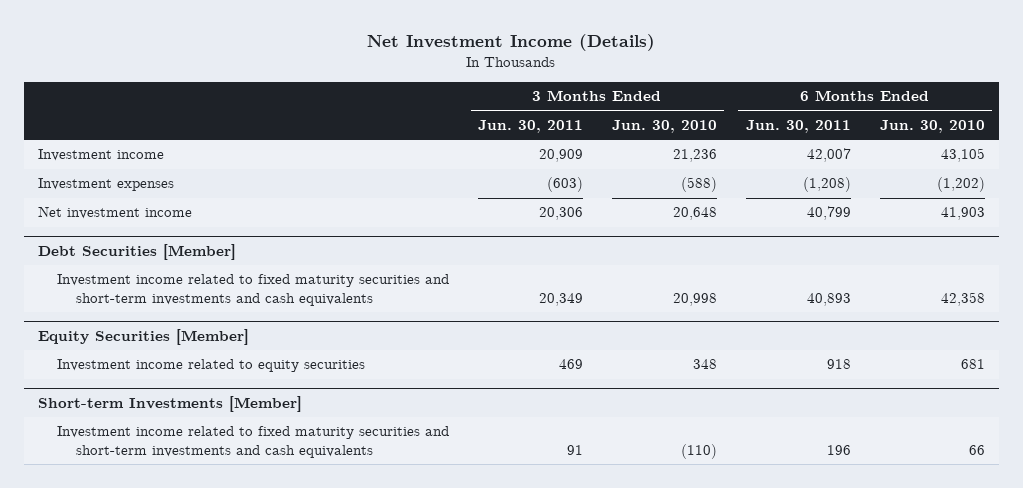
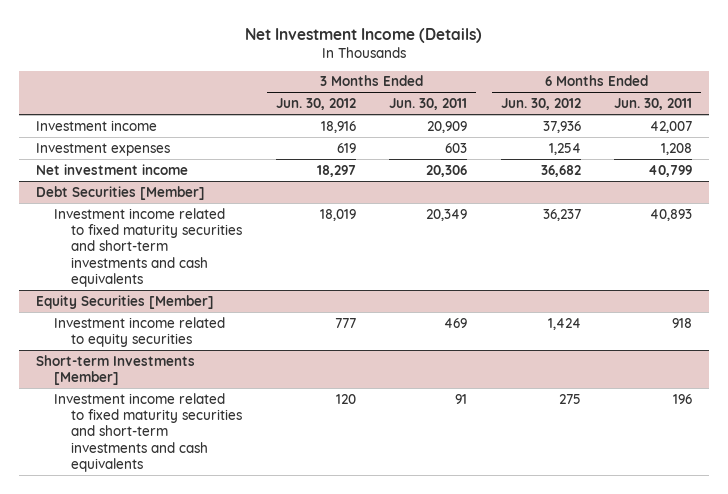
[611,120,717,134] Jun. 30, 2010 -> none
[879,120,985,134] Jun. 30, 2010 -> none
none -> [275,98,356,111] Jun. 30, 2012
none -> [500,98,581,111] Jun. 30, 2012
[547,177,584,193] (603) -> [445,142,468,153] 603
[802,177,851,193] (1,208) -> [661,142,693,155] 1,208

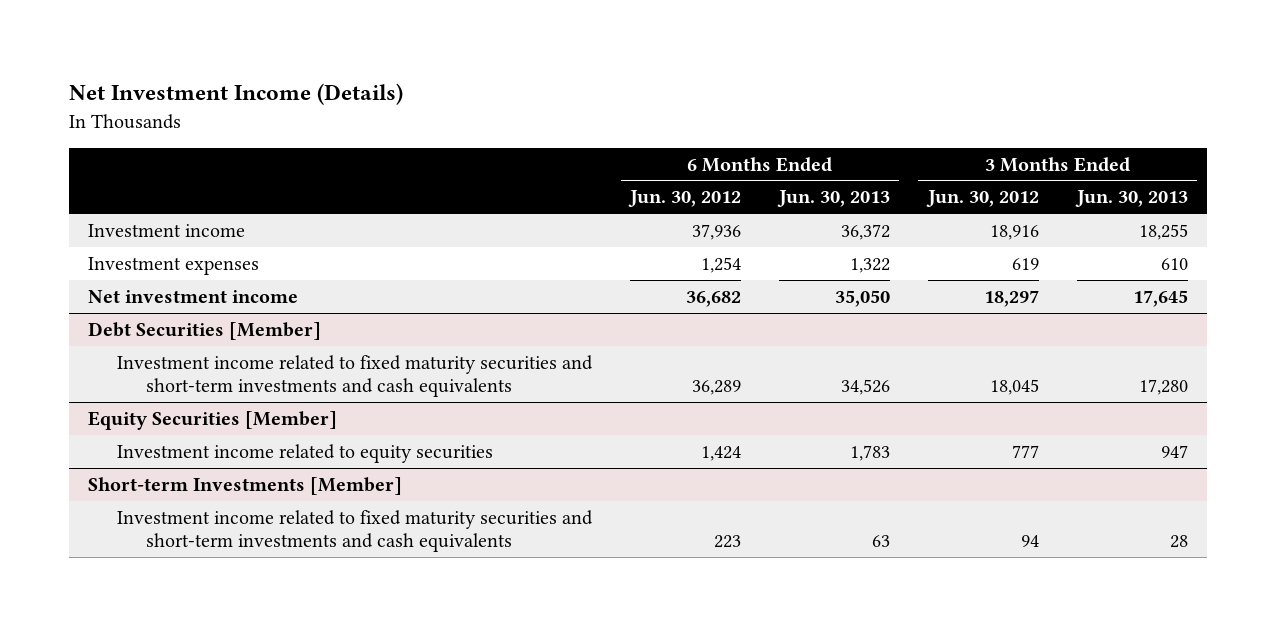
[389,98,468,111] Jun. 30, 2011 -> none
[614,98,693,111] Jun. 30, 2011 -> none
none -> [776,190,890,208] Jun. 30, 2013
none -> [1074,190,1188,208] Jun. 30, 2013
[319,208,356,221] 18,019 -> [989,379,1039,396] 18,045
[542,208,581,221] 36,237 -> [692,380,742,396] 36,289
[335,393,356,404] 120 -> [1020,535,1039,548] 94
[558,393,581,404] 275 -> [714,535,742,549] 223

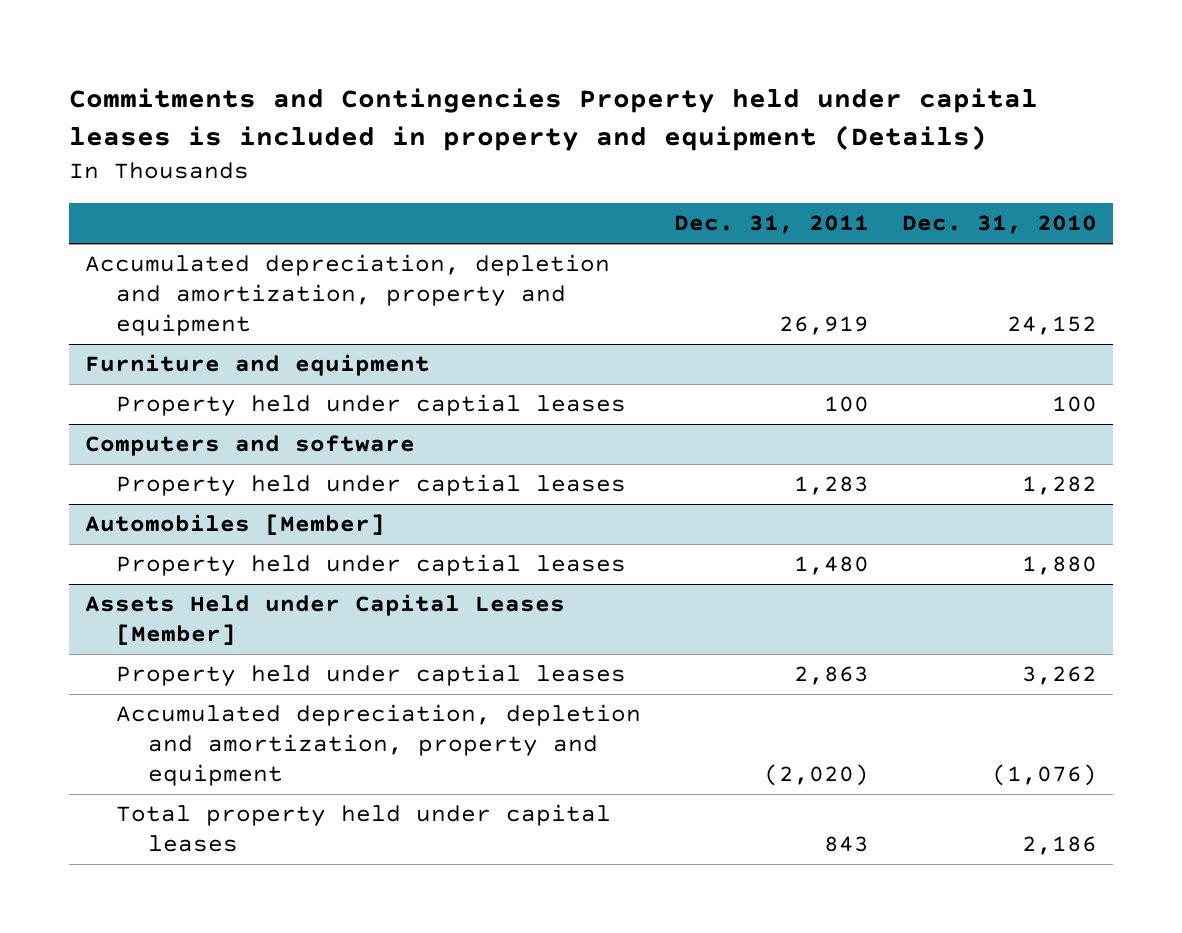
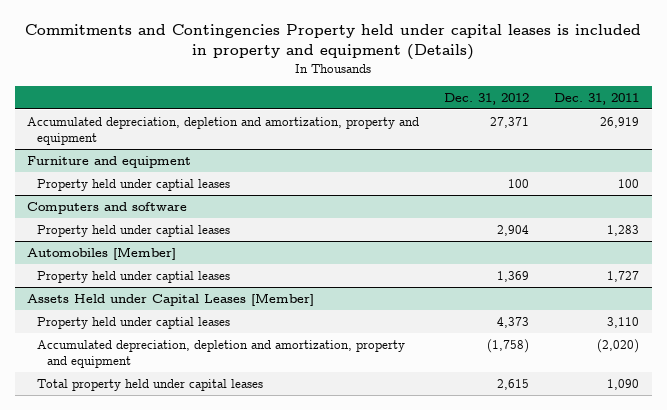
[901,215,1097,235] Dec. 31, 2010 -> none
none -> [444,92,530,105] Dec. 31, 2012
[794,556,870,576] 1,480 -> [607,270,640,282] 1,727
[794,666,870,686] 2,863 -> [607,316,640,328] 3,110
[824,836,870,853] 843 -> [607,378,640,390] 1,090

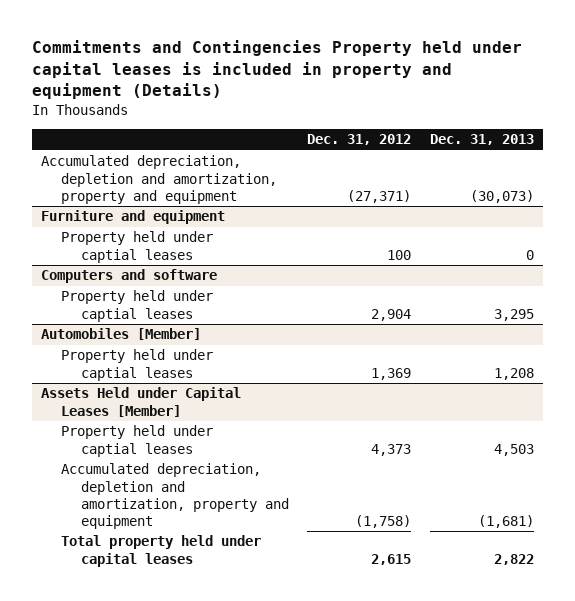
[554,92,640,105] Dec. 31, 2011 -> none
none -> [429,134,534,146] Dec. 31, 2013
[490,116,530,128] 27,371 -> [347,189,412,203] (27,371)

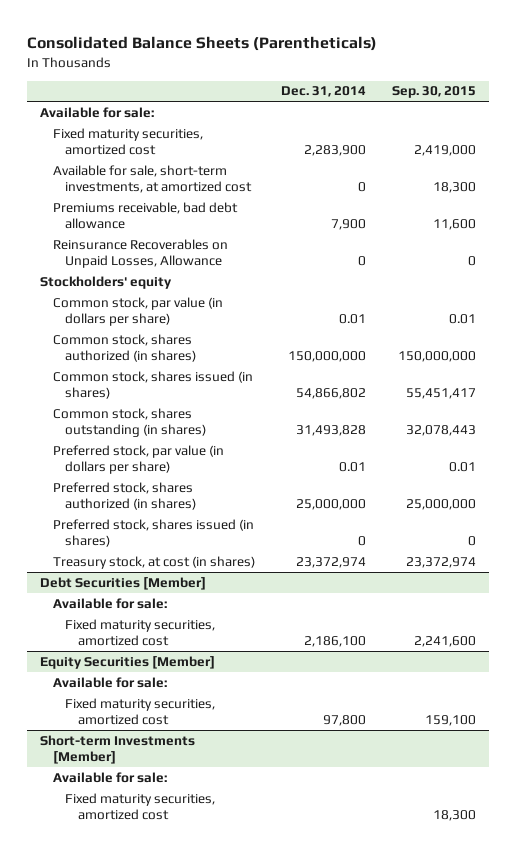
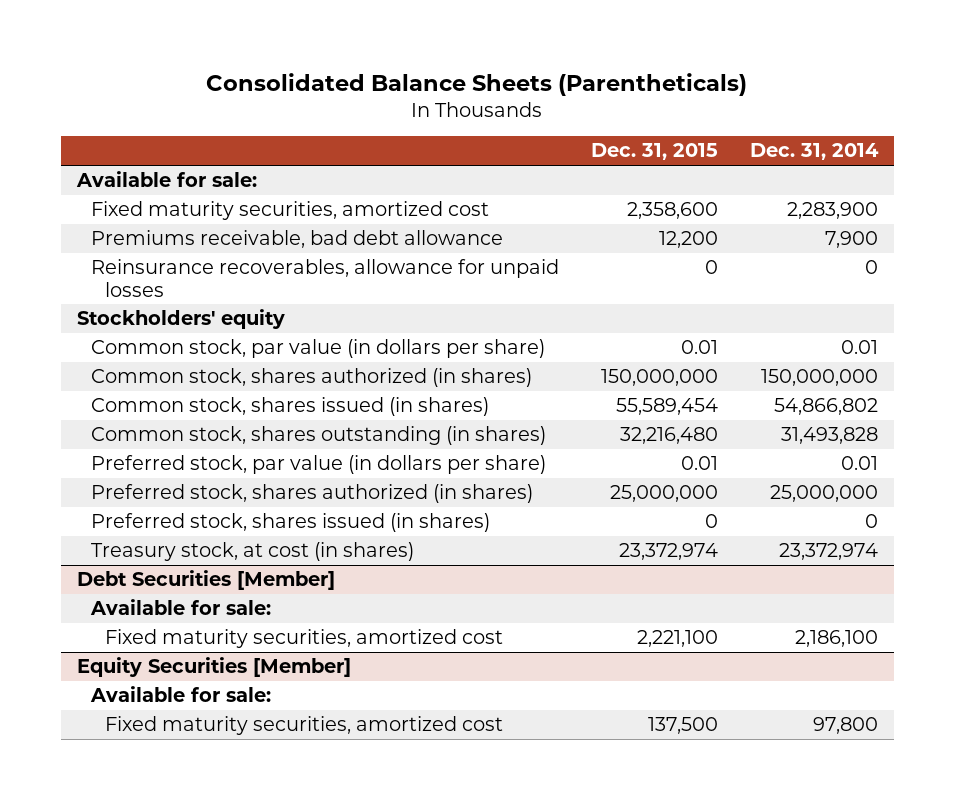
[391,86,476,99] Sep. 30, 2015 -> none
none -> [590,143,718,161] Dec. 31, 2015
[52,164,253,194] Available for sale, short-term investments, at amortized cost -> none
[52,238,228,269] Reinsurance Recoverables on Unpaid Losses, Allowance -> [90,259,559,297] Reinsurance recoverables, allowance for unpaid losses
[40,734,196,765] Short-term Investments [Member] -> none
[52,771,167,783] Available for sale: -> none
[65,792,216,821] Fixed maturity securities, amortized cost -> none

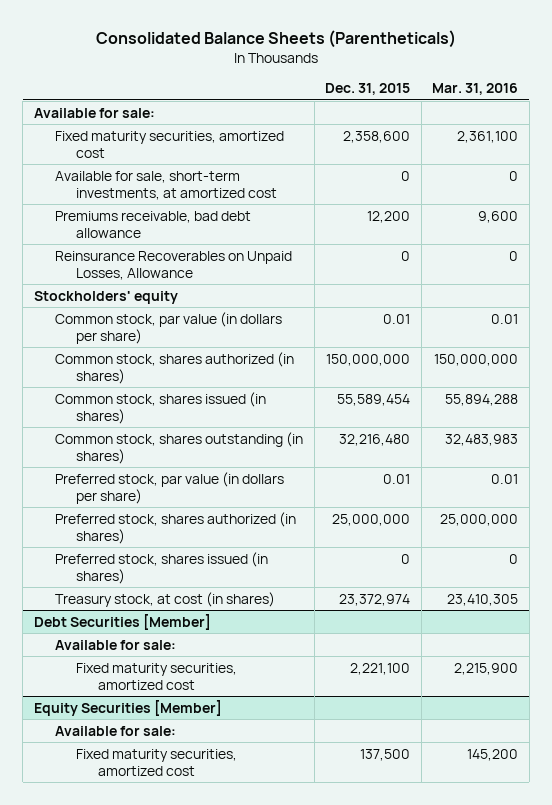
[749,143,879,161] Dec. 31, 2014 -> none
none -> [432,83,519,96] Mar. 31, 2016
none -> [54,170,278,200] Available for sale, short-term investments, at amortized cost
[90,259,559,297] Reinsurance recoverables, allowance for unpaid losses -> [54,250,292,280] Reinsurance Recoverables on Unpaid Losses, Allowance

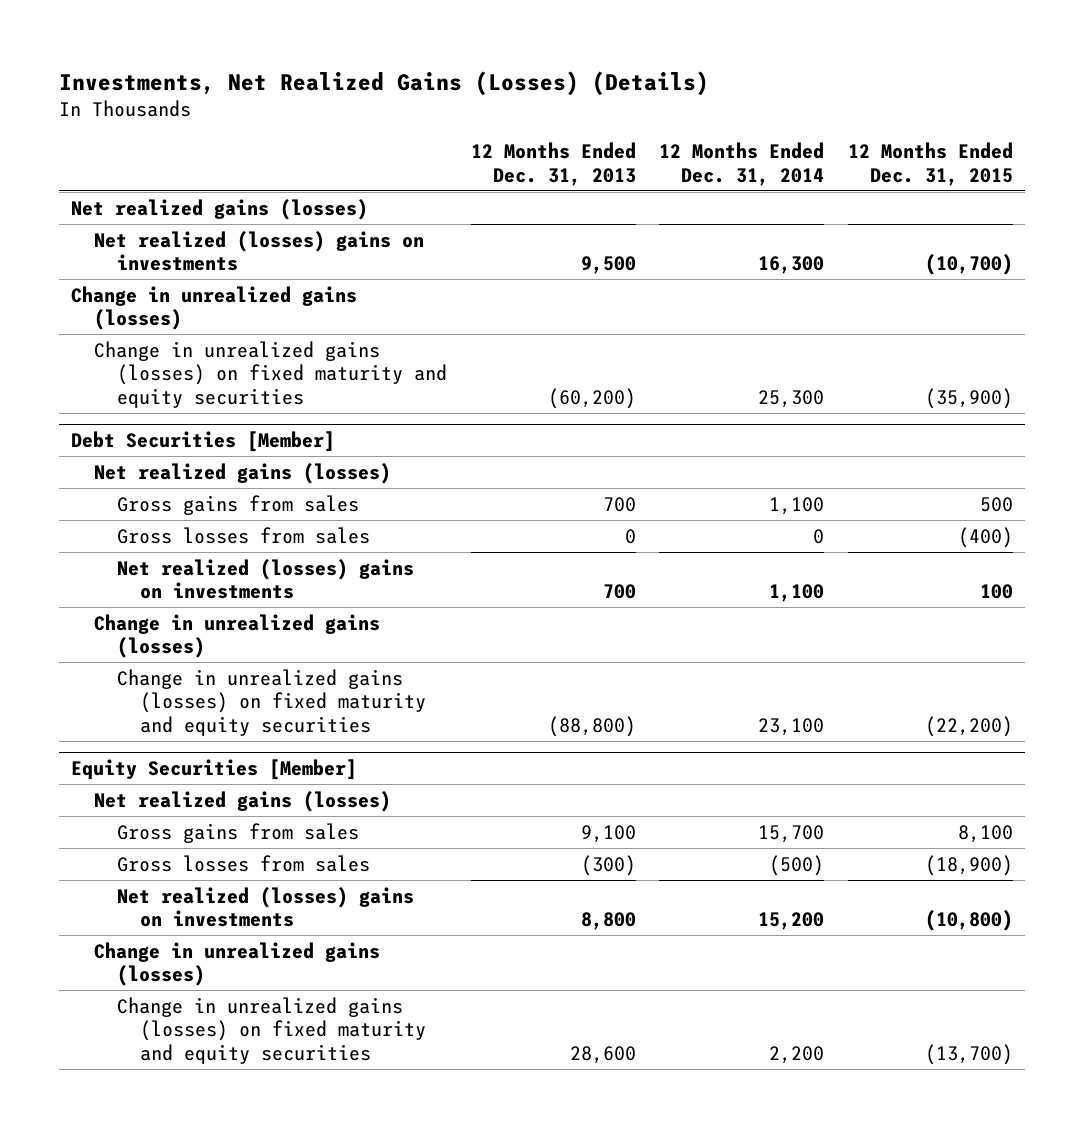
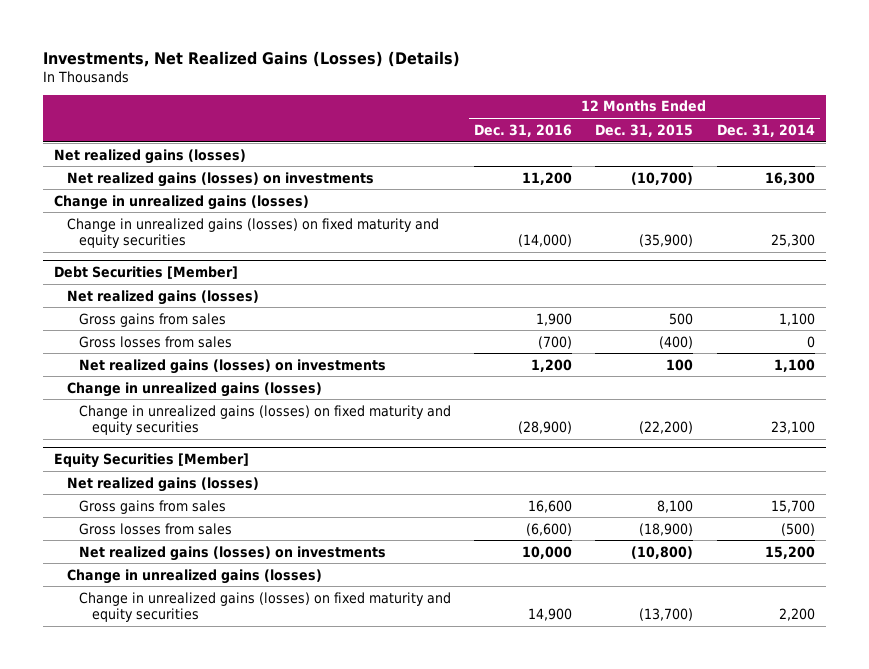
[470,142,636,186] 12 Months Ended Dec. 31, 2013 -> none
none -> [474,123,573,137] Dec. 31, 2016
[94,230,425,272] Net realized (losses) gains on investments -> [66,171,374,187] Net realized gains (losses) on investments
[116,558,414,600] Net realized (losses) gains on investments -> [79,358,387,374] Net realized gains (losses) on investments
[116,886,414,928] Net realized (losses) gains on investments -> [79,545,387,561] Net realized gains (losses) on investments

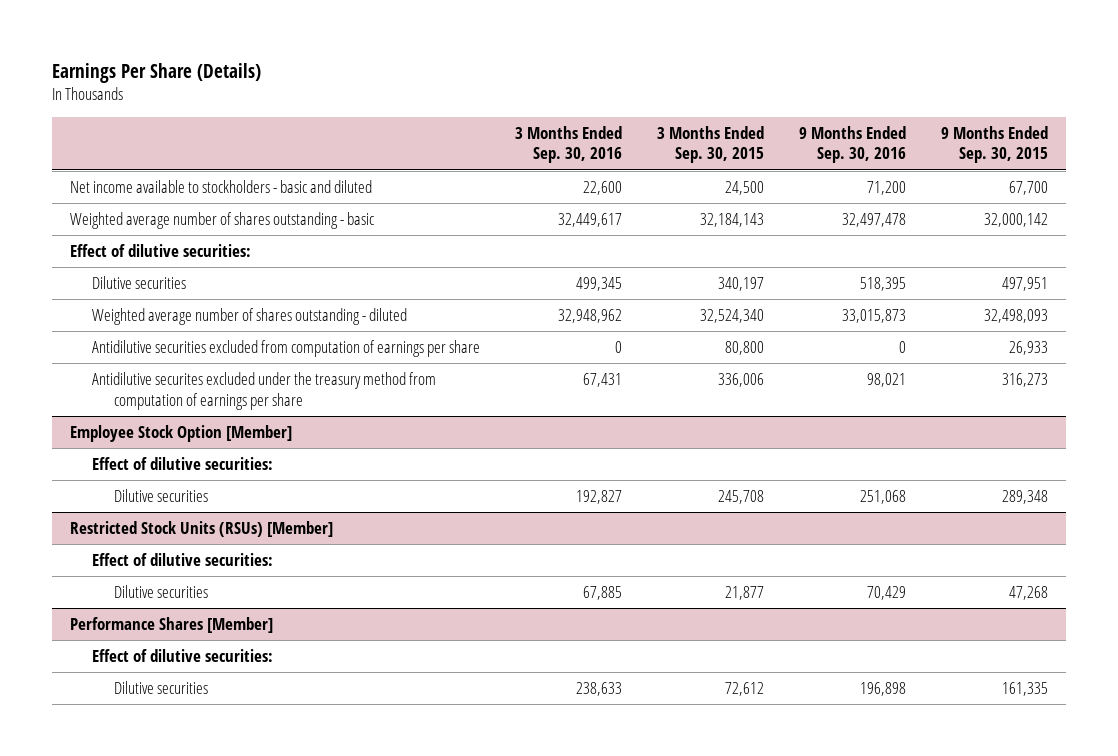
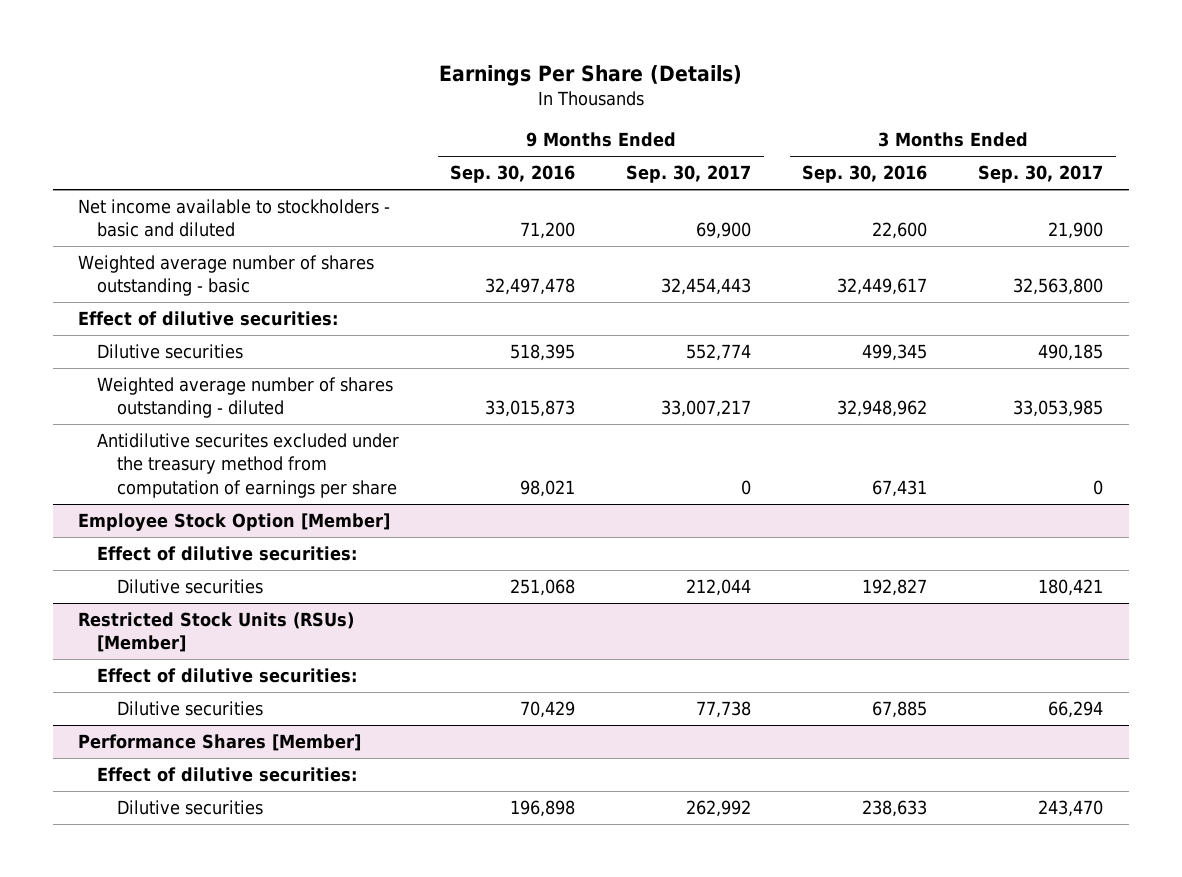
[657,125,765,164] 3 Months Ended Sep. 30, 2015 -> none
[941,125,1049,164] 9 Months Ended Sep. 30, 2015 -> none
none -> [626,165,752,184] Sep. 30, 2017
none -> [978,165,1104,184] Sep. 30, 2017
[92,339,481,357] Antidilutive securities excluded from computation of earnings per share -> none

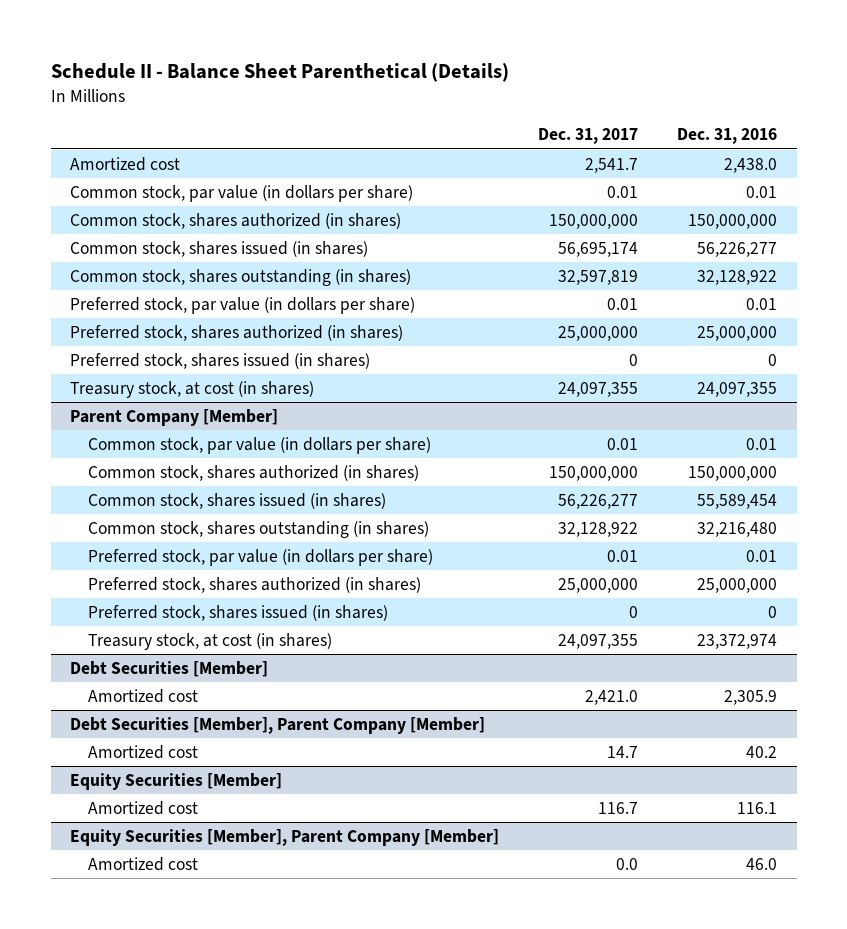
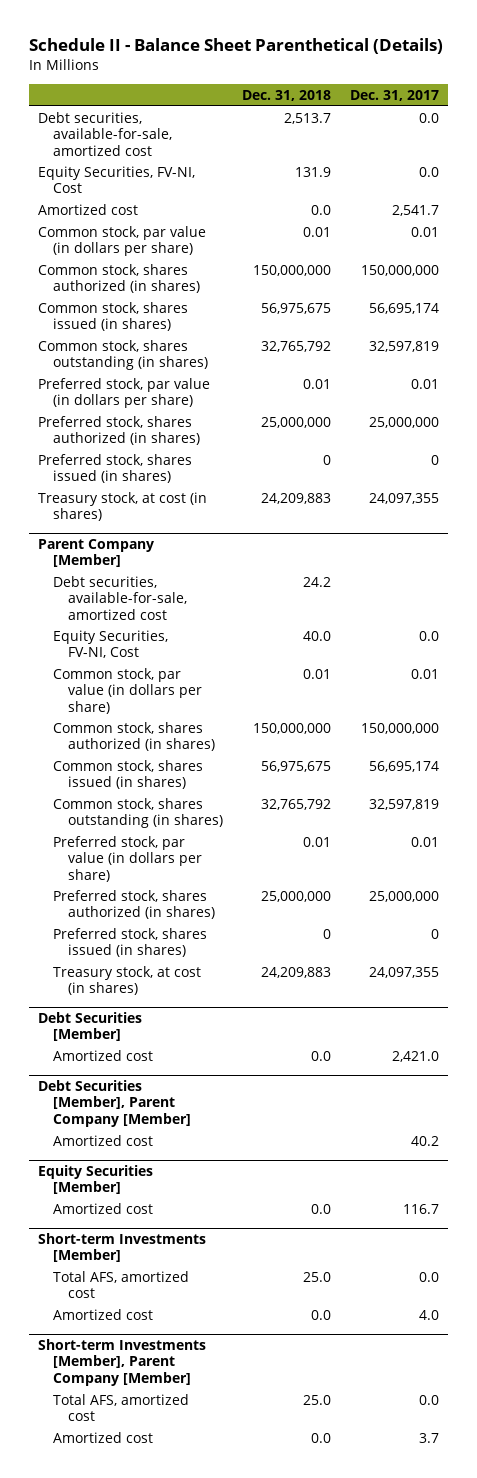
[677,128,778,145] Dec. 31, 2016 -> none
none -> [241,89,331,101] Dec. 31, 2018
none -> [38,111,173,156] Debt securities, available-for-sale, amortized cost
none -> [38,165,196,194] Equity Securities, FV-NI, Cost
none -> [53,575,188,620] Debt securities, available-for-sale, amortized cost
none -> [53,629,169,659] Equity Securities, FV-NI, Cost
[558,494,639,510] 56,226,277 -> [368,760,439,772] 56,695,174
[558,522,639,538] 32,128,922 -> [368,798,439,810] 32,597,819
[607,746,639,759] 14.7 -> [410,1135,439,1146] 40.2
[70,829,500,847] Equity Securities [Member], Parent Company [Member] -> none
none -> [38,1233,207,1263] Short-term Investments [Member]
none -> [53,1270,190,1299] Total AFS, amortized cost
[616,858,639,871] 0.0 -> [418,1309,439,1320] 4.0
none -> [38,1339,207,1386] Short-term Investments [Member], Parent Company [Member]
none -> [53,1393,190,1422] Total AFS, amortized cost
none -> [53,1431,154,1443] Amortized cost

